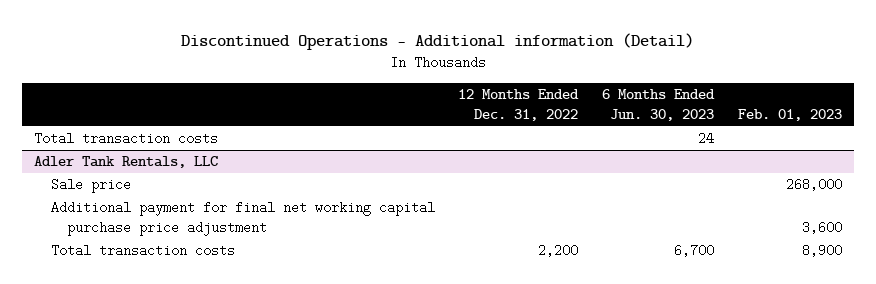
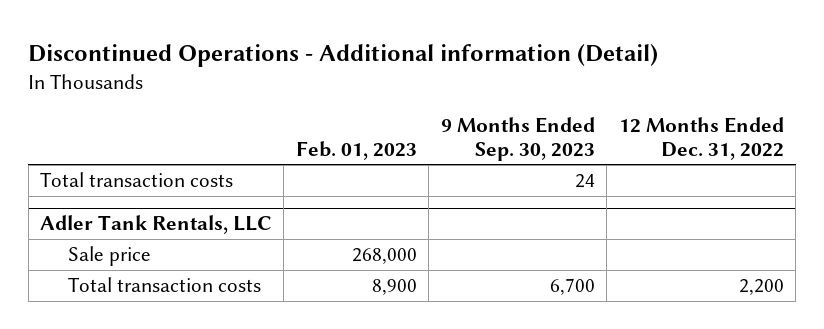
[602,89,716,121] 6 Months Ended Jun. 30, 2023 -> none
none -> [440,116,595,161] 9 Months Ended Sep. 30, 2023
[50,201,435,237] Additional payment for final net working capital purchase price adjustment -> none

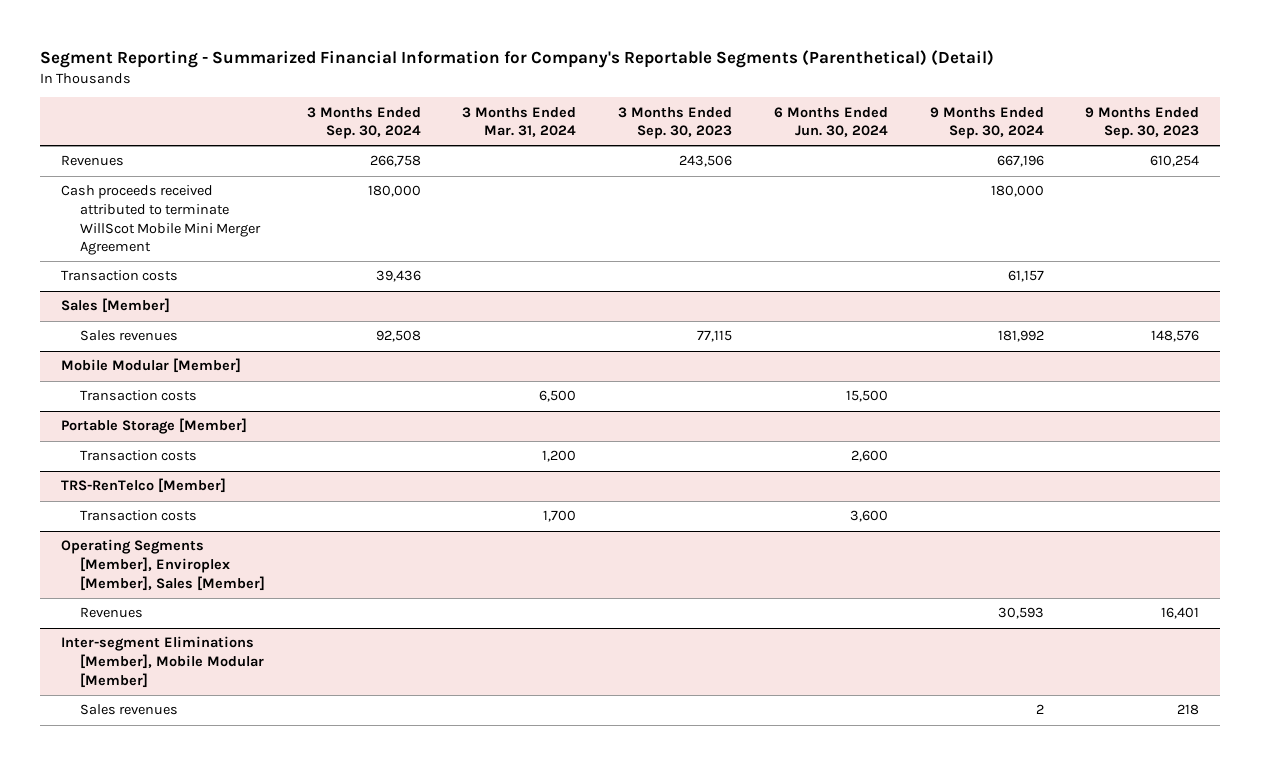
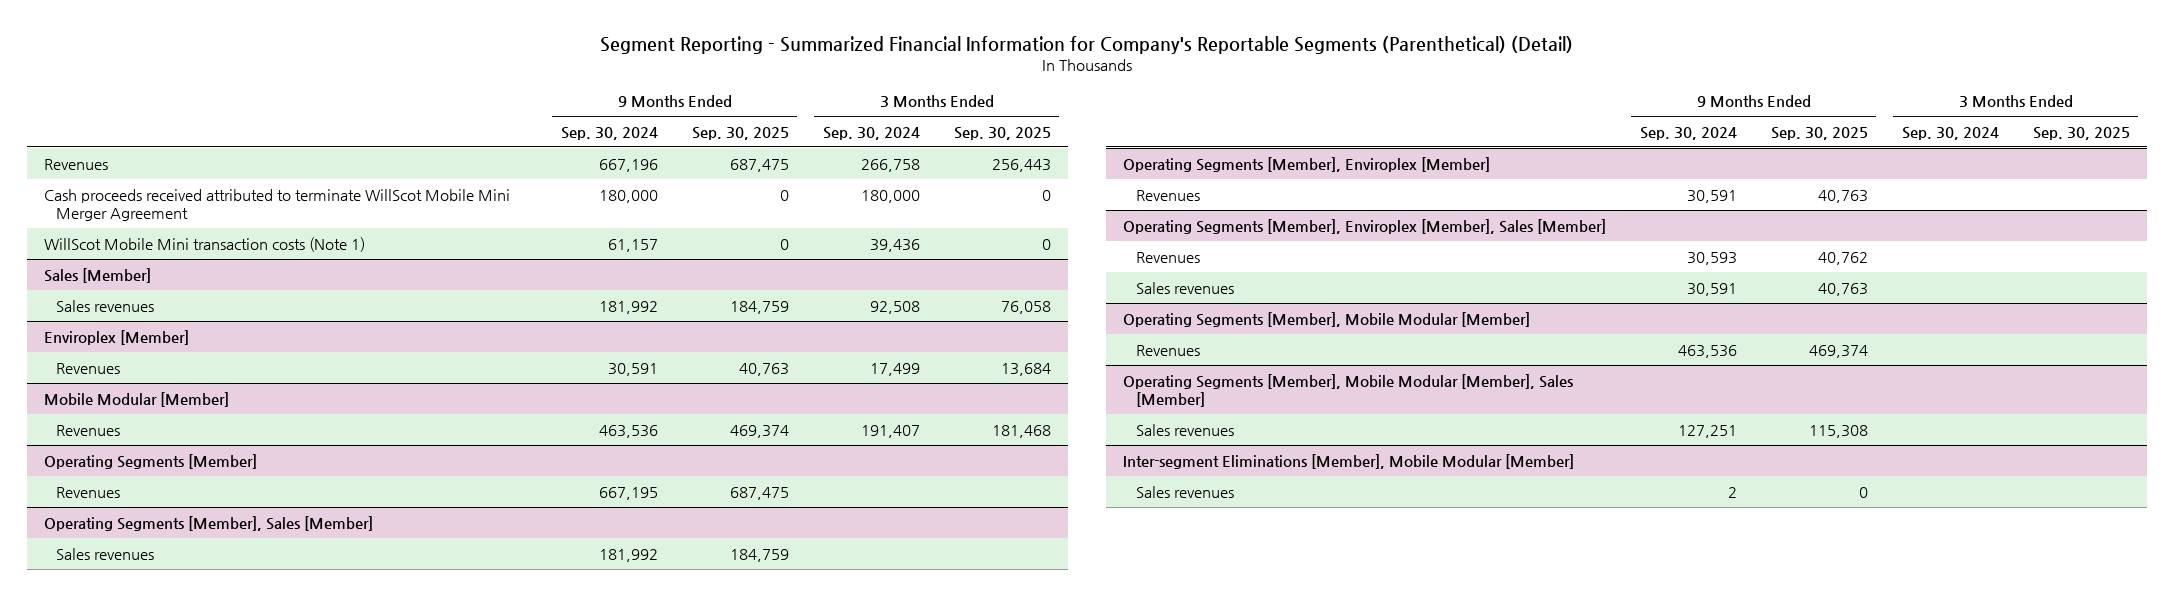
[462,106,577,138] 3 Months Ended Mar. 31, 2024 -> none
[618,106,733,140] 3 Months Ended Sep. 30, 2023 -> none
[773,106,888,138] 6 Months Ended Jun. 30, 2024 -> none
[1085,106,1200,140] 9 Months Ended Sep. 30, 2023 -> none
none -> [691,126,789,140] Sep. 30, 2025
none -> [953,126,1051,140] Sep. 30, 2025
[61,270,179,282] Transaction costs -> [43,236,365,252] WillScot Mobile Mini transaction costs (Note 1)
none -> [43,329,189,345] Enviroplex [Member]
none -> [56,362,121,374] Revenues
[79,390,197,402] Transaction costs -> none
[61,418,248,435] Portable Storage [Member] -> none
[79,450,197,462] Transaction costs -> none
[61,478,227,494] TRS-RenTelco [Member] -> none
[79,510,197,522] Transaction costs -> none
none -> [56,424,121,436] Revenues
none -> [43,453,257,469] Operating Segments [Member]
none -> [56,486,121,498] Revenues
none -> [43,515,373,531] Operating Segments [Member], Sales [Member]
none -> [56,547,155,560] Sales revenues
none -> [1122,156,1490,172] Operating Segments [Member], Enviroplex [Member]
none -> [1135,189,1200,201] Revenues
none -> [1135,281,1234,294] Sales revenues
none -> [1122,311,1530,327] Operating Segments [Member], Mobile Modular [Member]
none -> [1135,344,1200,356] Revenues
none -> [1122,373,1573,408] Operating Segments [Member], Mobile Modular [Member], Sales [Member]
none -> [1135,423,1234,436] Sales revenues

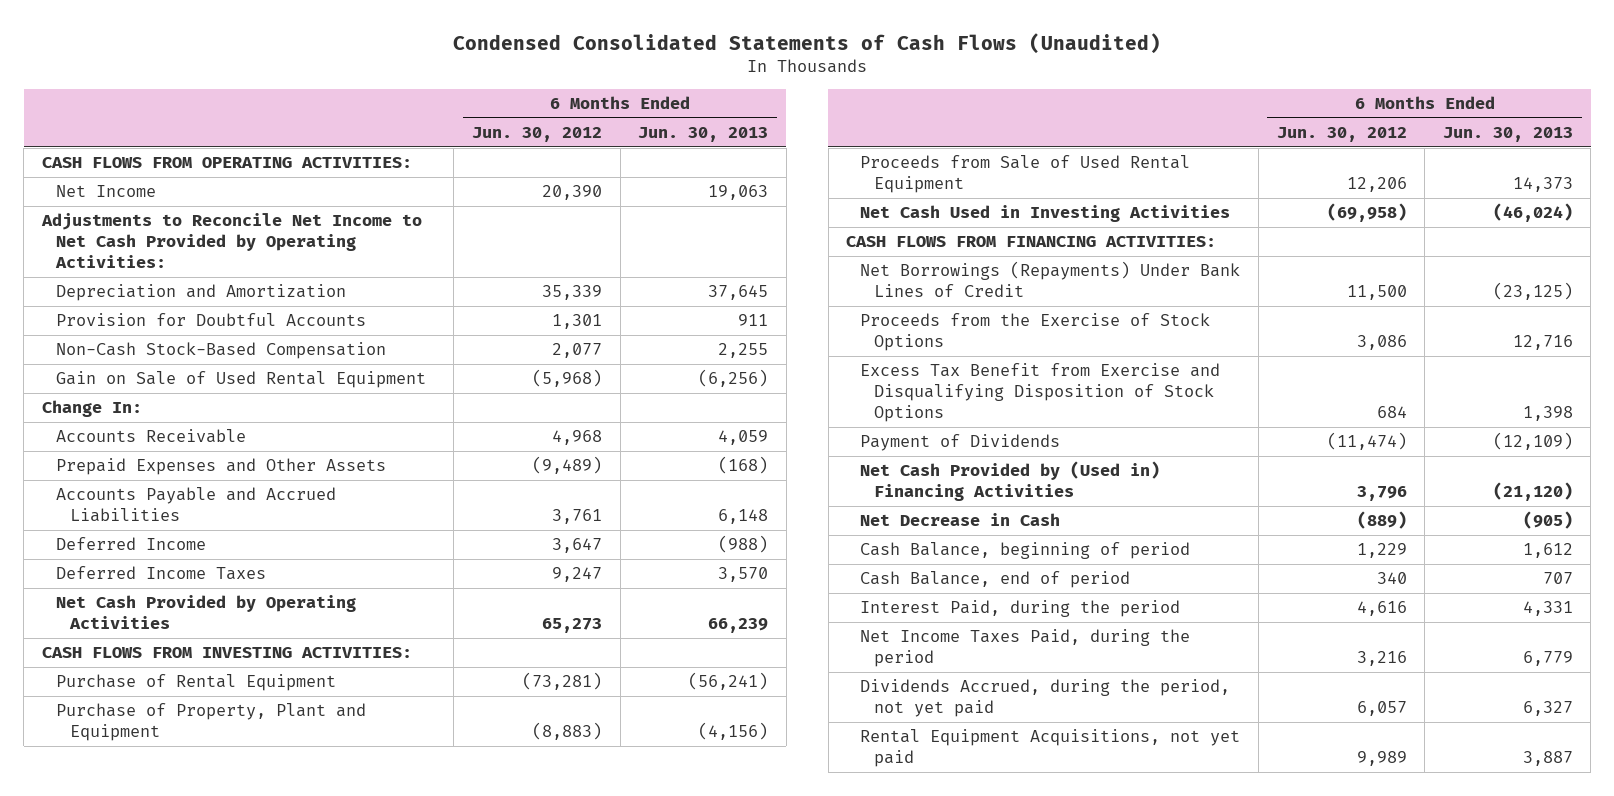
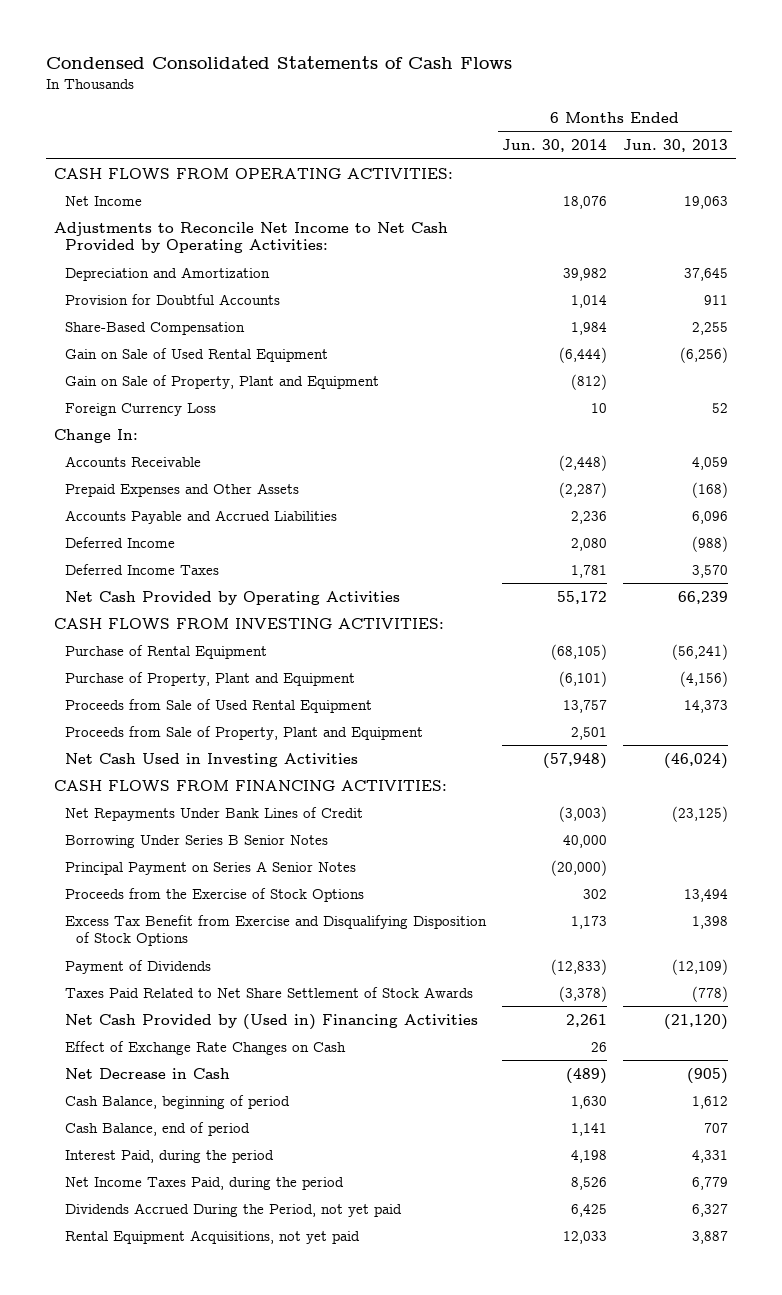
[453,32,1162,54] Condensed Consolidated Statements of Cash Flows (Unaudited) -> [45,56,512,70] Condensed Consolidated Statements of Cash Flows
[471,126,602,142] Jun. 30, 2012 -> none
none -> [502,139,608,153] Jun. 30, 2014
[55,342,386,360] Non-Cash Stock-Based Compensation -> [64,321,245,335] Share-Based Compensation
none -> [64,374,379,389] Gain on Sale of Property, Plant and Equipment
none -> [64,402,216,416] Foreign Currency Loss
[718,509,769,525] 6,148 -> [692,510,729,524] 6,096
none -> [64,725,423,740] Proceeds from Sale of Property, Plant and Equipment
[860,261,1241,298] Net Borrowings (Repayments) Under Bank Lines of Credit -> [64,806,363,821] Net Repayments Under Bank Lines of Credit
none -> [64,834,328,848] Borrowing Under Series B Senior Notes
none -> [64,860,356,875] Principal Payment on Series A Senior Notes
[1512,335,1573,351] 12,716 -> [684,888,729,902] 13,494
none -> [64,986,473,998] Taxes Paid Related to Net Share Settlement of Stock Awards
none -> [64,1040,346,1055] Effect of Exchange Rate Changes on Cash
[860,679,1231,718] Dividends Accrued, during the period, not yet paid -> [64,1202,402,1217] Dividends Accrued During the Period, not yet paid

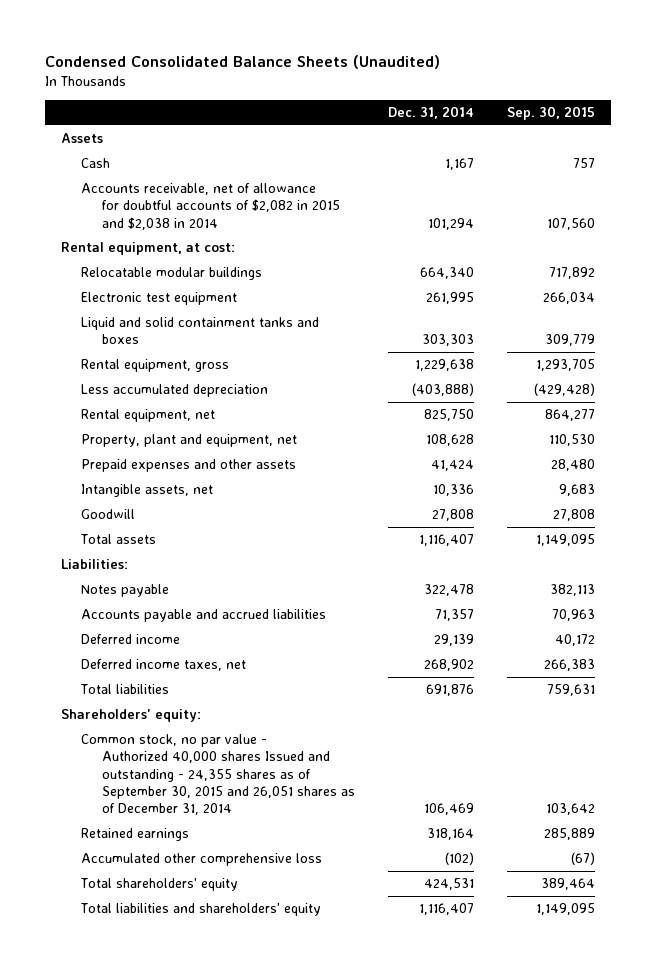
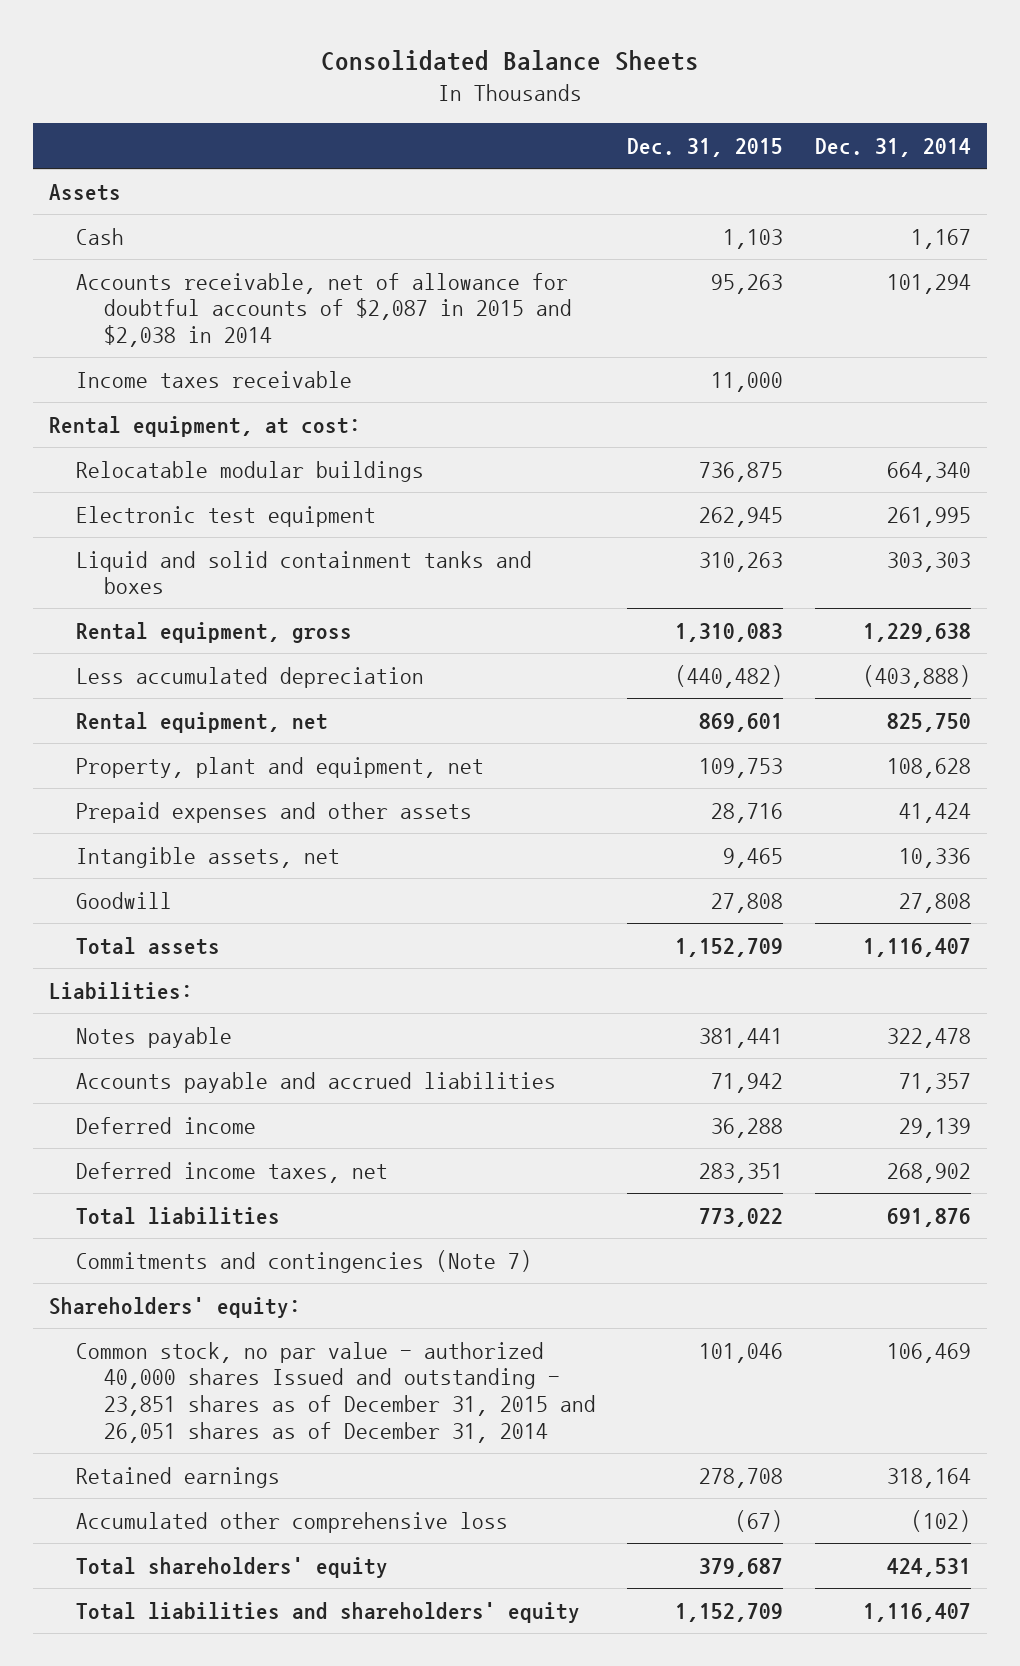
[44,54,440,69] Condensed Consolidated Balance Sheets (Unaudited) -> [321,50,700,72] Consolidated Balance Sheets
[506,106,595,121] Sep. 30, 2015 -> none
none -> [627,138,784,158] Dec. 31, 2015
[81,183,340,230] Accounts receivable, net of allowance for doubtful accounts of $2,082 in 2015 and $2,038 in 2014 -> [76,272,572,348] Accounts receivable, net of allowance for doubtful accounts of $2,087 in 2015 and $2,038 in 2014
none -> [76,370,353,388] Income taxes receivable
none -> [76,1249,533,1273] Commitments and contingencies (Note 7)
[81,734,355,816] Common stock, no par value - Authorized 40,000 shares Issued and outstanding - 24,355 shares as of September 30, 2015 and 26,051 shares as of December 31, 2014 -> [76,1341,596,1443] Common stock, no par value - authorized 40,000 shares Issued and outstanding - 23,851 shares as of December 31, 2015 and 26,051 shares as of December 31, 2014

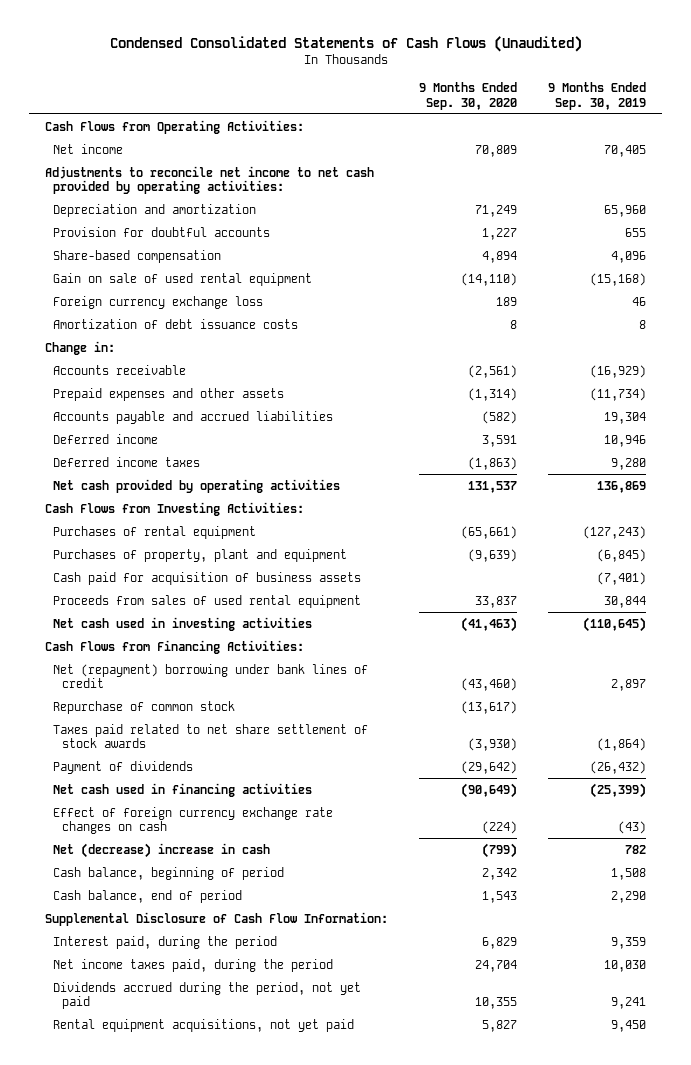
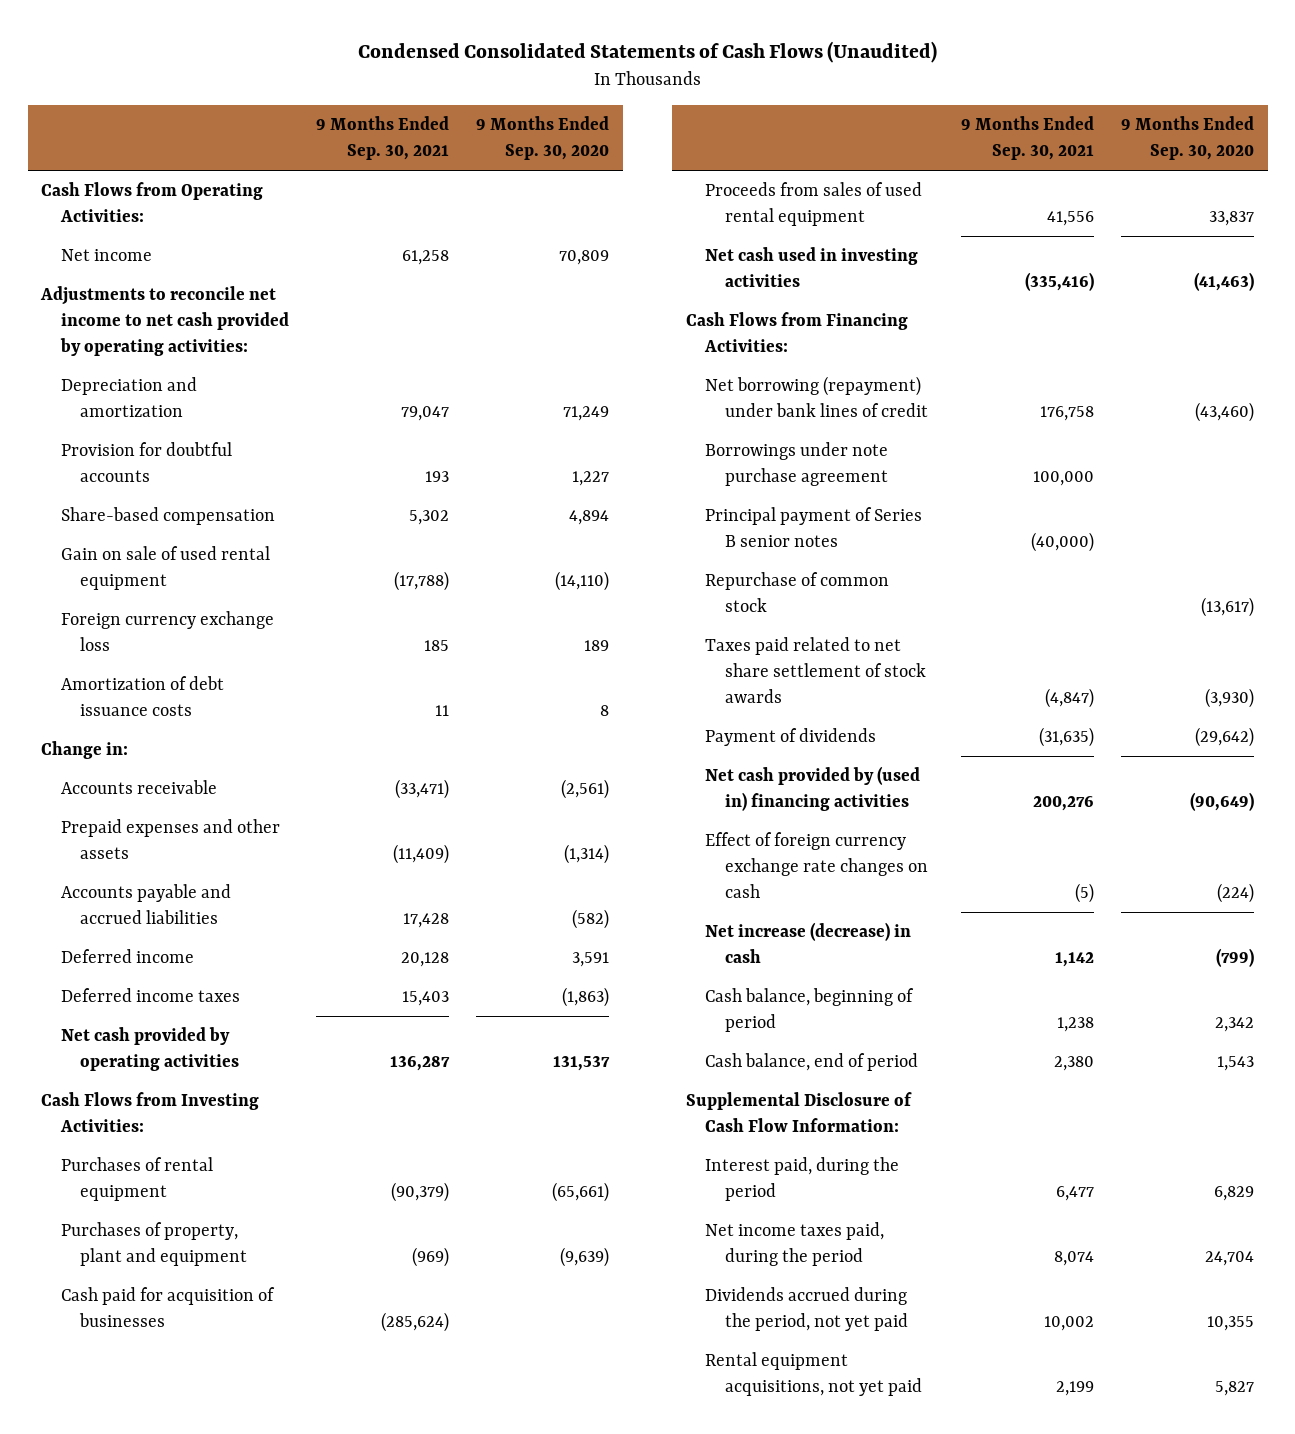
[548,82,647,110] 9 Months Ended Sep. 30, 2019 -> none
none -> [315,116,449,161] 9 Months Ended Sep. 30, 2021
[53,571,362,585] Cash paid for acquisition of business assets -> [60,1287,275,1328] Cash paid for acquisition of businesses
[53,663,369,689] Net (repayment) borrowing under bank lines of credit -> [705,376,928,418] Net borrowing (repayment) under bank lines of credit
none -> [705,442,889,487] Borrowings under note purchase agreement
none -> [705,507,923,548] Principal payment of Series B senior notes
[53,782,313,797] Net cash used in financing activities -> [705,766,921,812] Net cash provided by (used in) financing activities
[53,842,271,858] Net (decrease) increase in cash -> [705,922,912,964] Net increase (decrease) in cash

